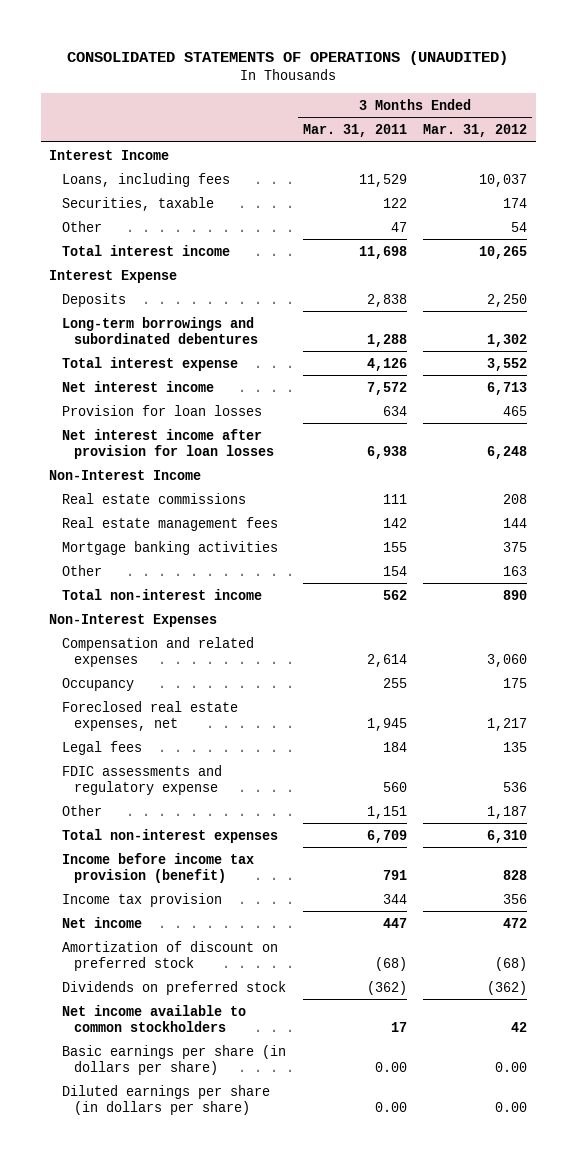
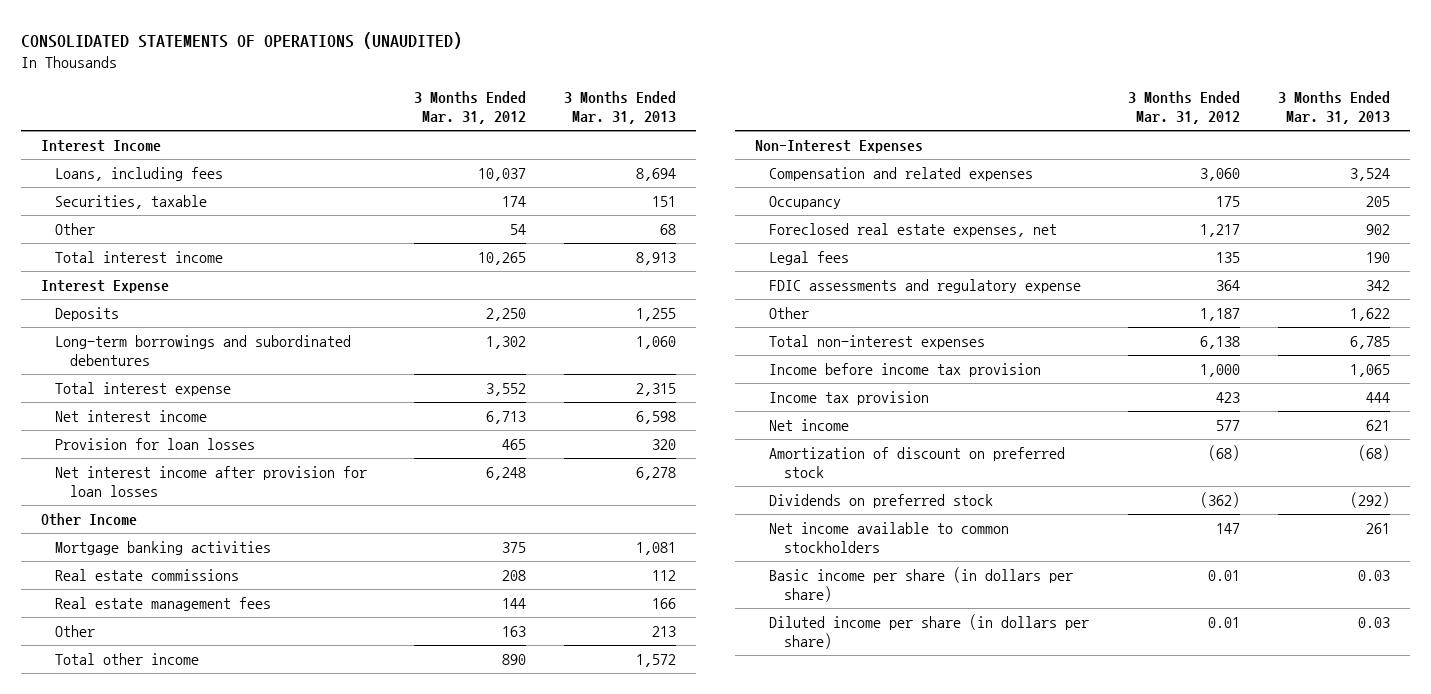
[302,124,407,138] Mar. 31, 2011 -> none
none -> [564,90,677,125] 3 Months Ended Mar. 31, 2013
[49,469,202,480] Non-Interest Income -> [40,512,137,526] Other Income
[61,540,278,555] Mortgage banking activities -> [55,540,272,555] Mortgage banking activities
[61,588,262,600] Total non-interest income -> [55,652,200,665] Total other income
[503,781,528,792] 536 -> [1215,279,1240,291] 364
[487,829,528,843] 6,310 -> [1199,335,1240,349] 6,138
[61,852,254,883] Income before income tax provision (benefit) -> [769,362,1042,377] Income before income tax provision
[503,869,528,880] 828 -> [1199,363,1240,377] 1,000
[503,893,528,904] 356 -> [1215,391,1240,403] 423
[503,917,528,928] 472 -> [1215,419,1240,431] 577
[511,1021,528,1032] 42 -> [1215,522,1240,534] 147
[61,1044,286,1075] Basic earnings per share (in dollars per share) -> [769,566,1074,603] Basic income per share (in dollars per share)
[495,1061,528,1072] 0.00 -> [1207,569,1240,581] 0.01
[61,1084,270,1115] Diluted earnings per share (in dollars per share) -> [769,613,1090,650] Diluted income per share (in dollars per share)
[495,1101,528,1112] 0.00 -> [1207,616,1240,628] 0.01

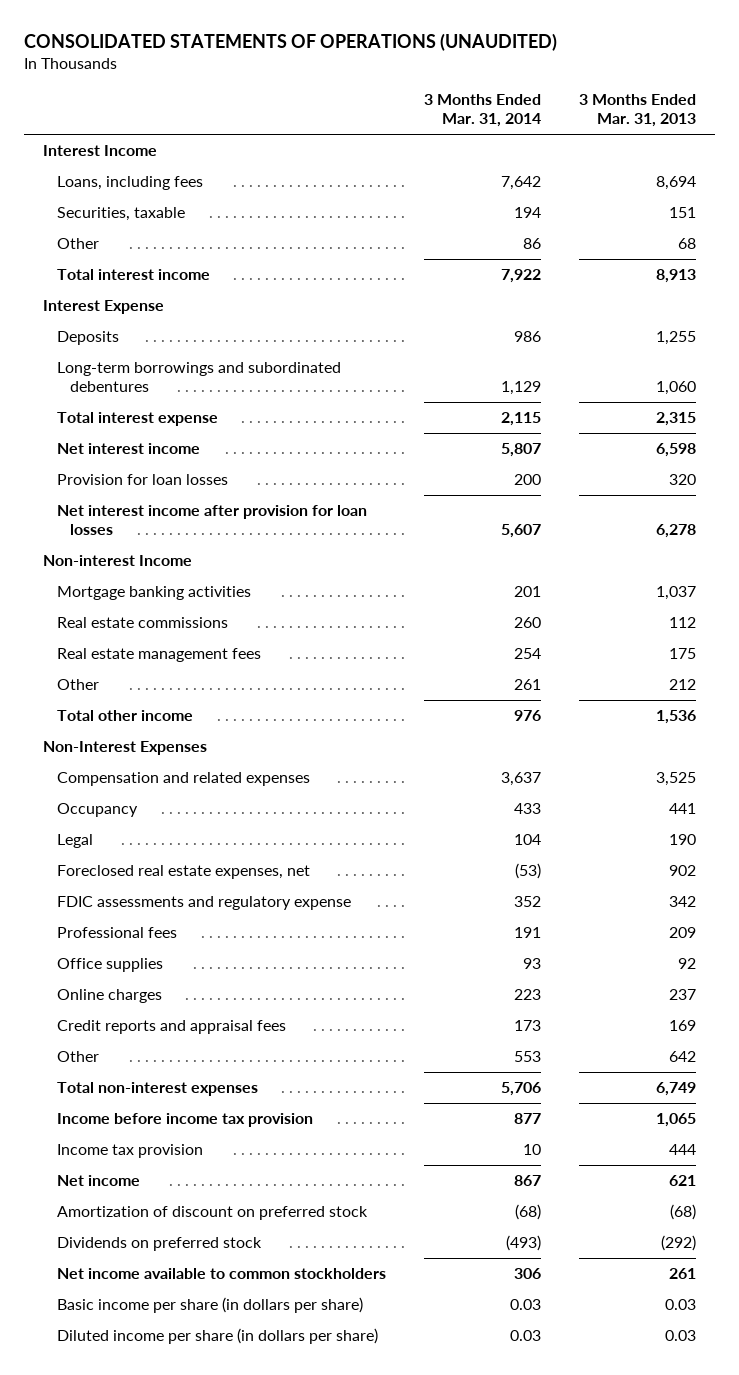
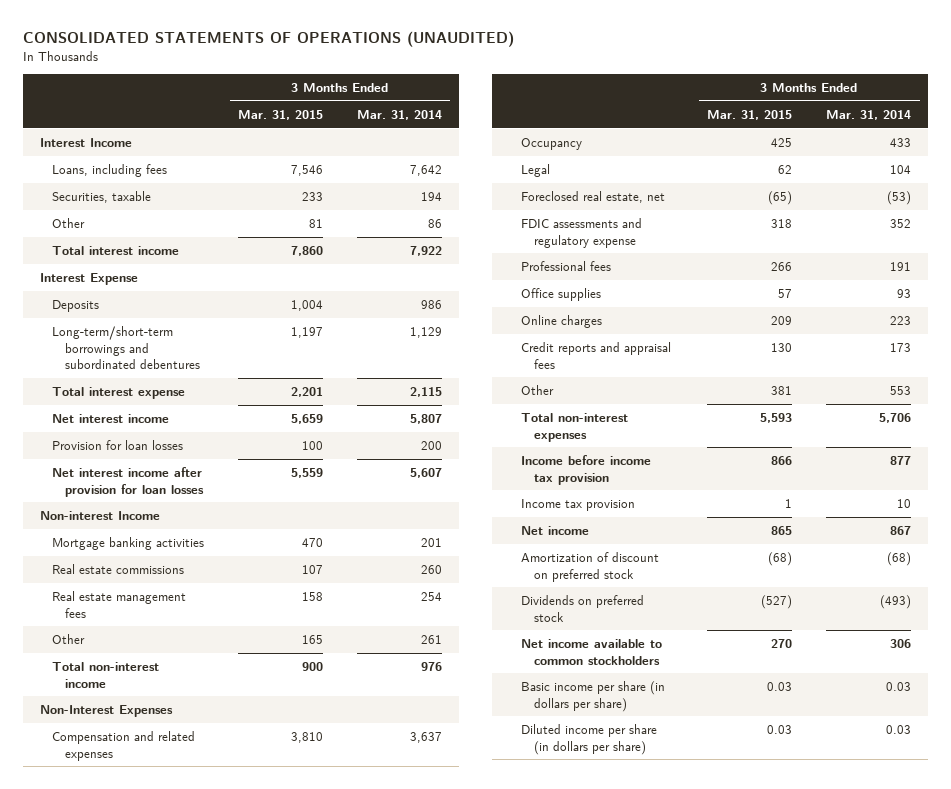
[578,93,696,128] 3 Months Ended Mar. 31, 2013 -> none
none -> [238,109,324,120] Mar. 31, 2015
[56,361,341,393] Long-term borrowings and subordinated debentures -> [52,325,200,370] Long-term/short-term borrowings and subordinated debentures
[56,709,193,721] Total other income -> [52,661,160,688] Total non-interest income
[56,864,310,879] Foreclosed real estate expenses, net -> [521,190,666,203] Foreclosed real estate, net

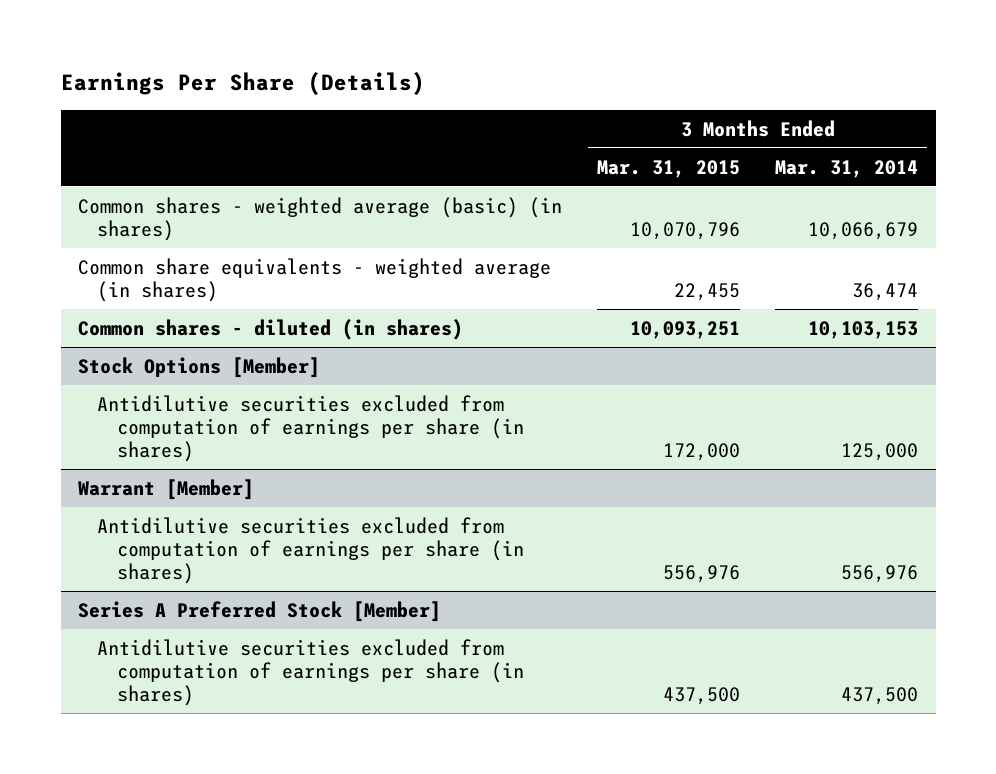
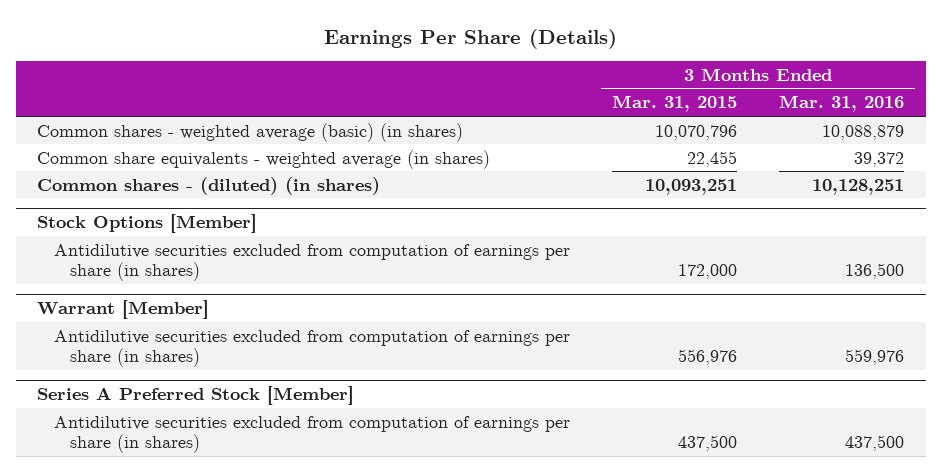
[775,159,919,178] Mar. 31, 2014 -> none
none -> [779,95,905,113] Mar. 31, 2016
[78,318,464,340] Common shares - diluted (in shares) -> [37,176,381,195] Common shares - (diluted) (in shares)

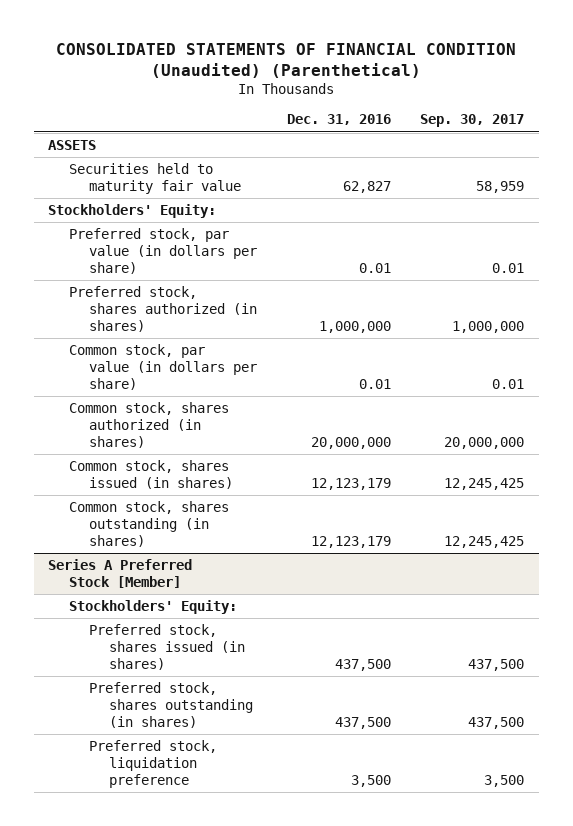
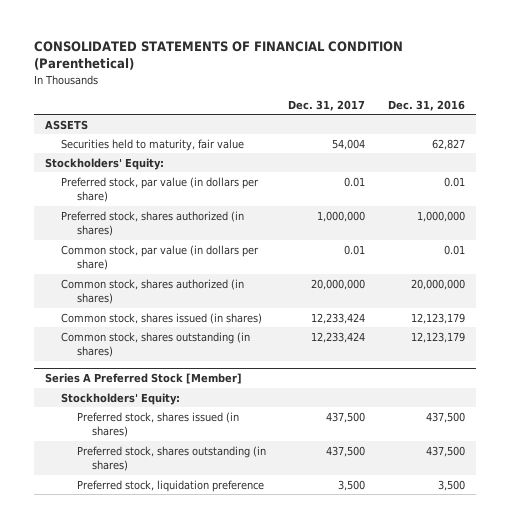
[56,42,517,78] CONSOLIDATED STATEMENTS OF FINANCIAL CONDITION (Unaudited) (Parenthetical) -> [33,41,403,71] CONSOLIDATED STATEMENTS OF FINANCIAL CONDITION (Parenthetical)
[420,114,525,128] Sep. 30, 2017 -> none
none -> [288,99,366,111] Dec. 31, 2017
[68,162,242,195] Securities held to maturity fair value -> [60,138,244,151] Securities held to maturity, fair value

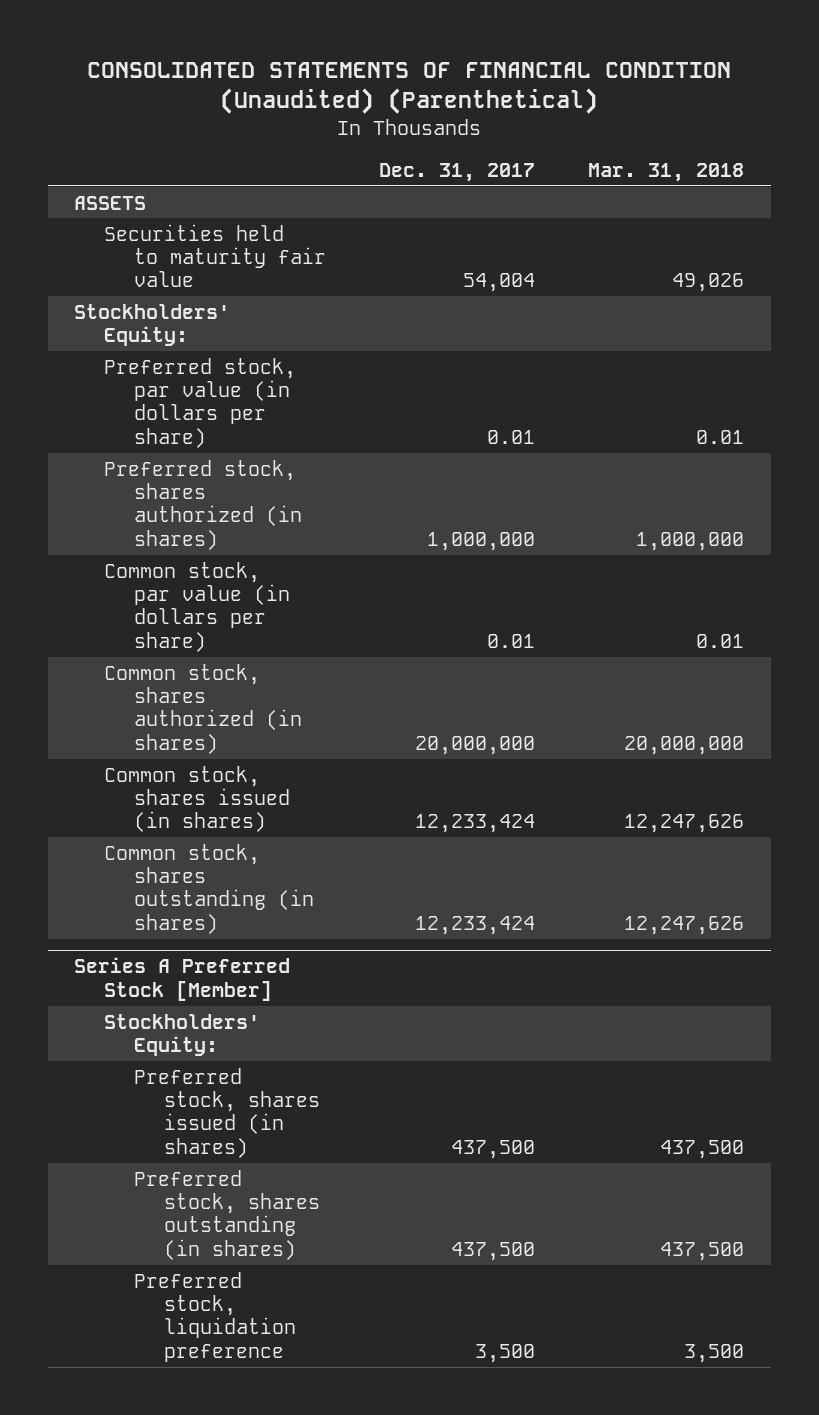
[33,41,403,71] CONSOLIDATED STATEMENTS OF FINANCIAL CONDITION (Parenthetical) -> [87,62,732,115] CONSOLIDATED STATEMENTS OF FINANCIAL CONDITION (Unaudited) (Parenthetical)
[387,99,465,111] Dec. 31, 2016 -> none
none -> [588,162,745,182] Mar. 31, 2018
[60,138,244,151] Securities held to maturity, fair value -> [104,223,327,288] Securities held to maturity fair value

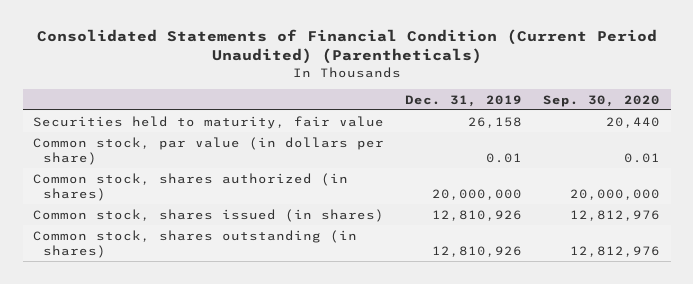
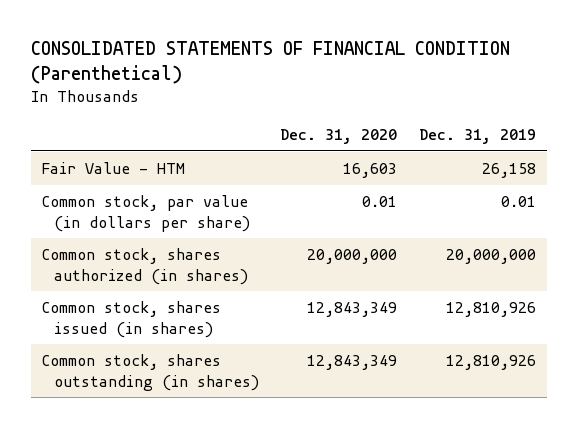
[36,29,657,65] Consolidated Statements of Financial Condition (Current Period Unaudited) (Parentheticals) -> [30,41,510,85] CONSOLIDATED STATEMENTS OF FINANCIAL CONDITION (Parenthetical)
[543,94,661,107] Sep. 30, 2020 -> none
none -> [280,128,398,144] Dec. 31, 2020
[33,115,385,129] Securities held to maturity, fair value -> [41,161,186,174] Fair Value - HTM

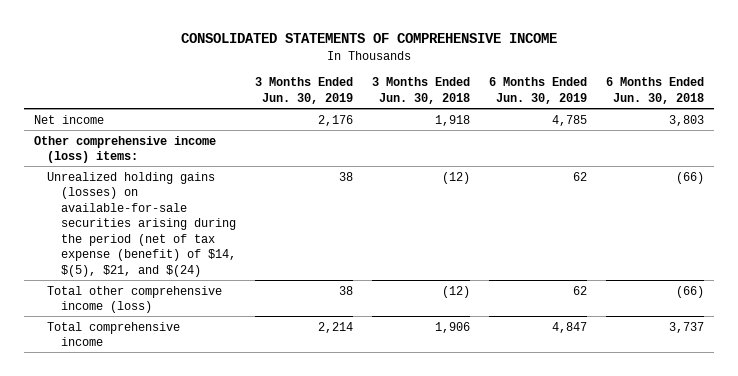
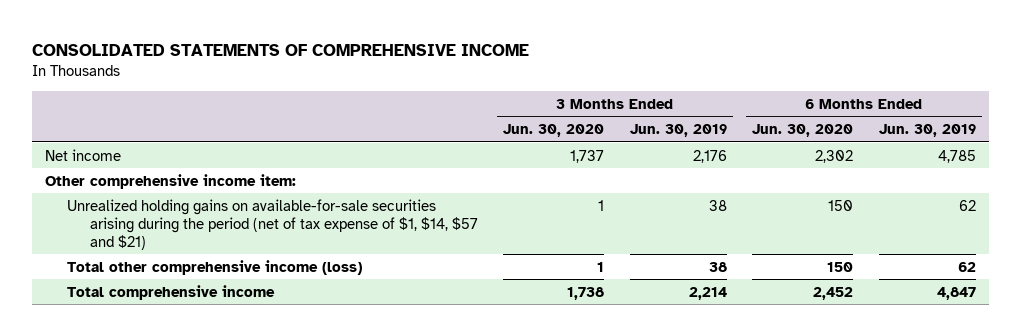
[372,77,471,104] 3 Months Ended Jun. 30, 2018 -> none
[606,77,705,104] 6 Months Ended Jun. 30, 2018 -> none
none -> [503,124,605,138] Jun. 30, 2020
none -> [752,124,854,138] Jun. 30, 2020
[33,135,216,164] Other comprehensive income (loss) items: -> [45,173,297,189] Other comprehensive income item:
[47,171,237,277] Unrealized holding gains (losses) on available-for-sale securities arising during the period (net of tax expense (benefit) of $14, $(5), $21, and $(24) -> [67,198,478,250] Unrealized holding gains on available-for-sale securities arising during the period (net of tax expense of $1, $14, $57 and $21)

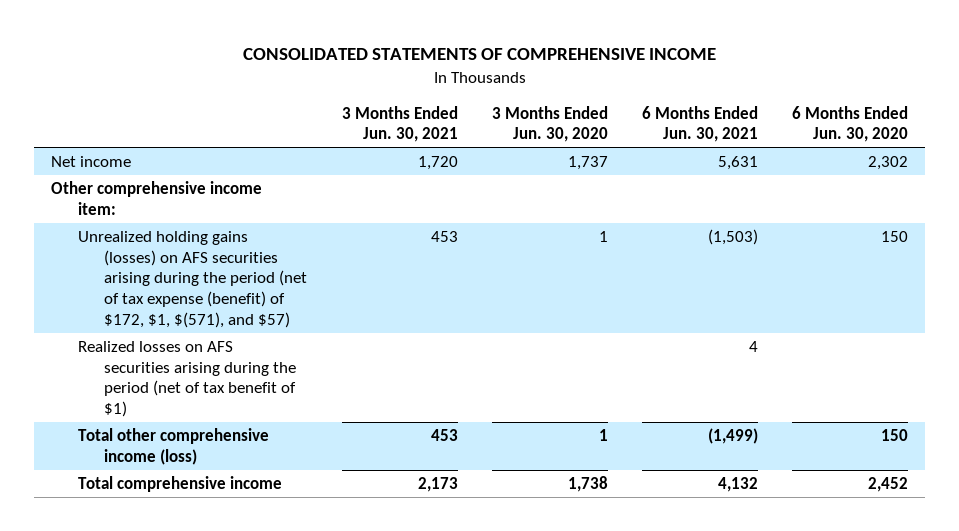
[629,124,727,138] Jun. 30, 2019 -> none
[878,124,976,138] Jun. 30, 2019 -> none
none -> [341,105,458,143] 3 Months Ended Jun. 30, 2021
none -> [641,105,758,143] 6 Months Ended Jun. 30, 2021
[67,198,478,250] Unrealized holding gains on available-for-sale securities arising during the period (net of tax expense of $1, $14, $57 and $21) -> [77,231,308,328] Unrealized holding gains (losses) on AFS securities arising during the period (net of tax expense (benefit) of $172, $1, $(571), and $57)
none -> [77,341,297,417] Realized losses on AFS securities arising during the period (net of tax benefit of $1)

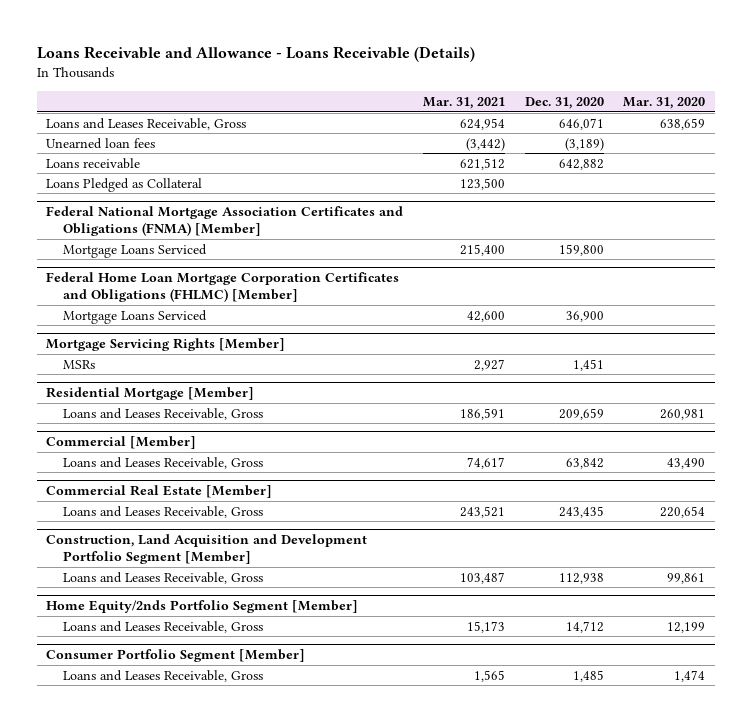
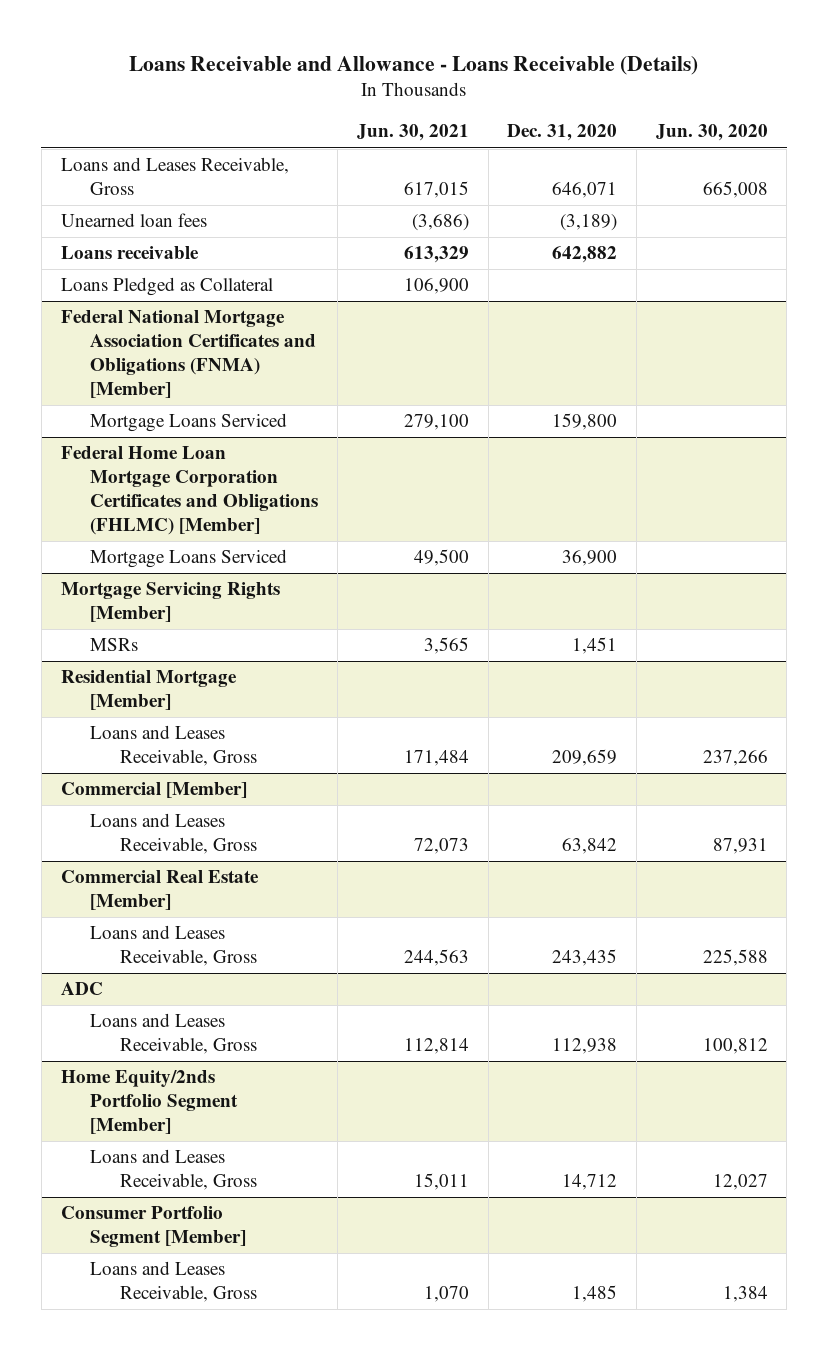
[423,97,506,110] Mar. 31, 2021 -> none
[623,97,706,110] Mar. 31, 2020 -> none
none -> [356,124,469,142] Jun. 30, 2021
none -> [655,124,768,142] Jun. 30, 2020
[46,534,368,565] Construction, Land Acquisition and Development Portfolio Segment [Member] -> [60,982,103,996] ADC

